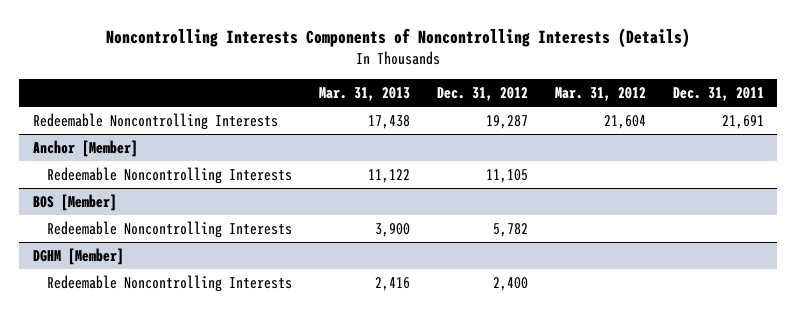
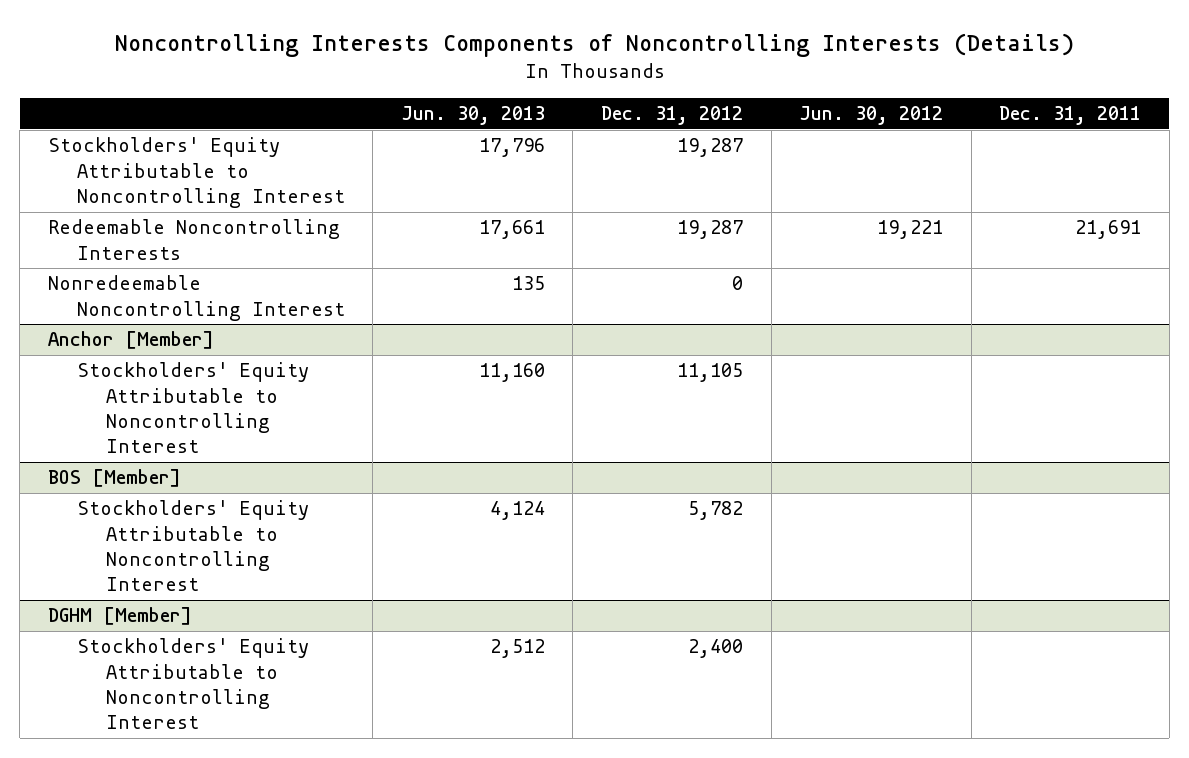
[318,87,410,102] Mar. 31, 2013 -> none
[554,87,646,102] Mar. 31, 2012 -> none
none -> [400,106,545,126] Jun. 30, 2013
none -> [799,106,944,126] Jun. 30, 2012
none -> [47,137,345,209] Stockholders' Equity Attributable to Noncontrolling Interest
none -> [47,275,345,321] Nonredeemable Noncontrolling Interest
[46,166,292,184] Redeemable Noncontrolling Interests -> [76,362,309,454] Stockholders' Equity Attributable to Noncontrolling Interest
[46,220,292,238] Redeemable Noncontrolling Interests -> [76,500,309,592] Stockholders' Equity Attributable to Noncontrolling Interest
[46,274,292,292] Redeemable Noncontrolling Interests -> none
none -> [76,638,309,730] Stockholders' Equity Attributable to Noncontrolling Interest

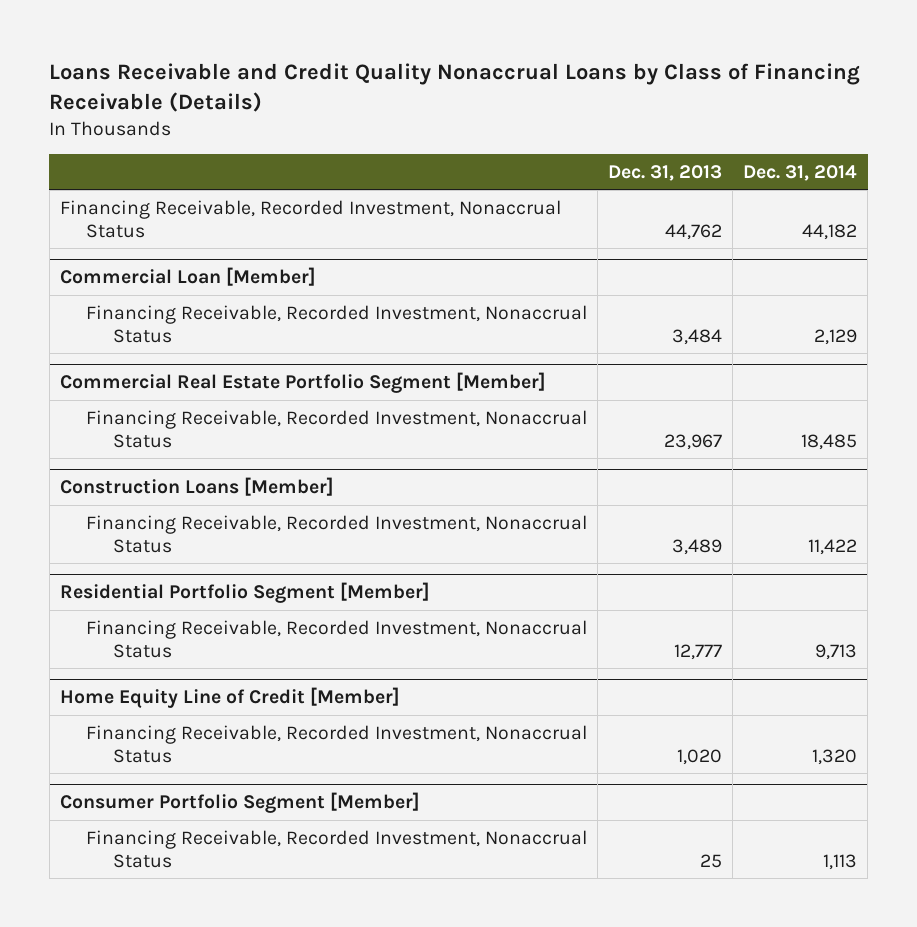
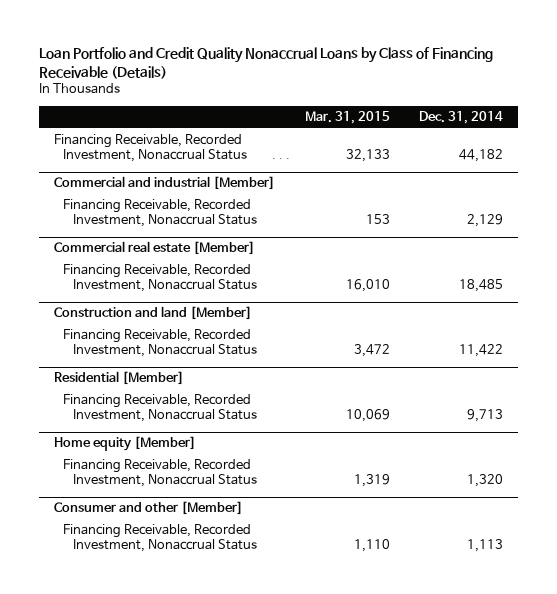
[49,62,861,112] Loans Receivable and Credit Quality Nonaccrual Loans by Class of Financing Receivable (Details) -> [38,46,493,79] Loan Portfolio and Credit Quality Nonaccrual Loans by Class of Financing Receivable (Details)
[608,164,723,181] Dec. 31, 2013 -> none
none -> [304,111,390,125] Mar. 31, 2015
[59,267,316,287] Commercial Loan [Member] -> [53,176,275,191] Commercial and industrial [Member]
[59,372,546,394] Commercial Real Estate Portfolio Segment [Member] -> [53,241,255,256] Commercial real estate [Member]
[59,477,334,497] Construction Loans [Member] -> [53,306,252,321] Construction and land [Member]
[59,582,430,604] Residential Portfolio Segment [Member] -> [53,371,184,386] Residential [Member]
[59,687,400,709] Home Equity Line of Credit [Member] -> [53,436,196,452] Home equity [Member]
[59,792,420,814] Consumer Portfolio Segment [Member] -> [53,501,243,516] Consumer and other [Member]

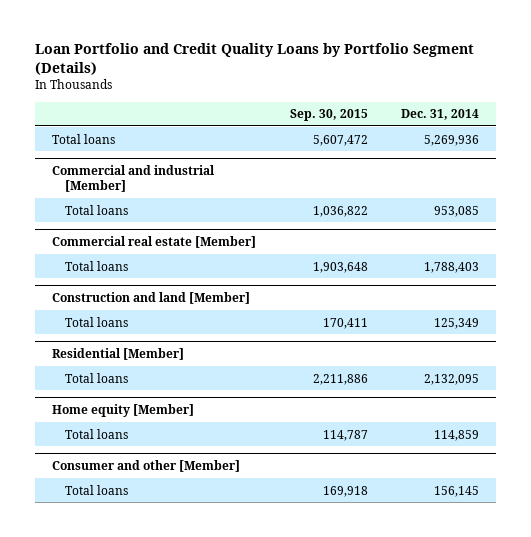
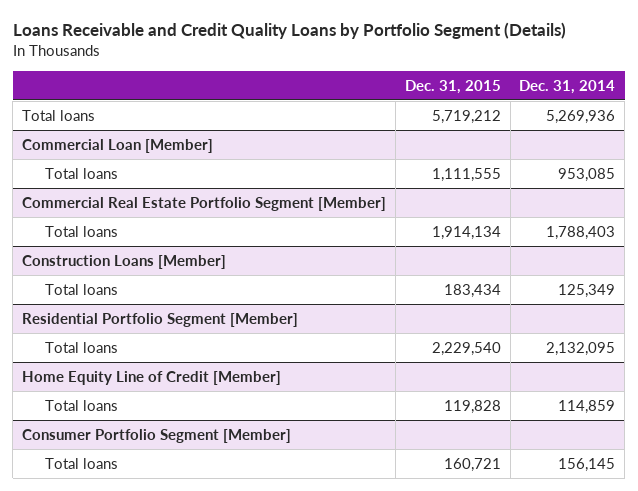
[35,43,475,76] Loan Portfolio and Credit Quality Loans by Portfolio Segment (Details) -> [12,22,566,40] Loans Receivable and Credit Quality Loans by Portfolio Segment (Details)
[289,109,368,122] Sep. 30, 2015 -> none
none -> [404,79,501,94] Dec. 31, 2015
[52,165,216,192] Commercial and industrial [Member] -> [22,138,214,153] Commercial Loan [Member]
[52,236,257,249] Commercial real estate [Member] -> [22,196,387,211] Commercial Real Estate Portfolio Segment [Member]
[52,292,251,305] Construction and land [Member] -> [22,254,227,269] Construction Loans [Member]
[52,348,185,361] Residential [Member] -> [22,312,299,327] Residential Portfolio Segment [Member]
[52,404,195,418] Home equity [Member] -> [22,370,282,385] Home Equity Line of Credit [Member]
[52,460,241,473] Consumer and other [Member] -> [22,428,292,443] Consumer Portfolio Segment [Member]

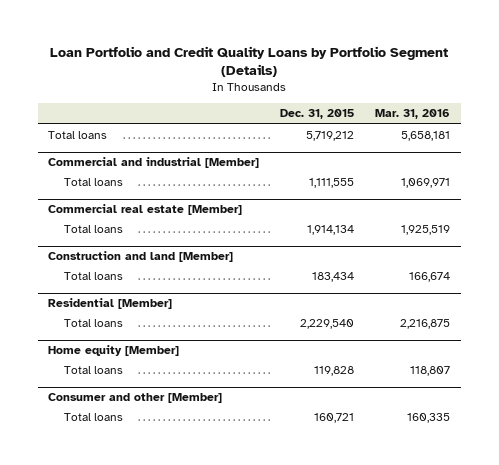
[12,22,566,40] Loans Receivable and Credit Quality Loans by Portfolio Segment (Details) -> [50,45,449,78] Loan Portfolio and Credit Quality Loans by Portfolio Segment (Details)
[519,79,616,94] Dec. 31, 2014 -> none
none -> [375,109,451,120] Mar. 31, 2016
[22,138,214,153] Commercial Loan [Member] -> [48,157,260,169] Commercial and industrial [Member]
[22,196,387,211] Commercial Real Estate Portfolio Segment [Member] -> [48,204,243,216] Commercial real estate [Member]
[22,254,227,269] Construction Loans [Member] -> [48,251,234,263] Construction and land [Member]
[22,312,299,327] Residential Portfolio Segment [Member] -> [48,298,173,310] Residential [Member]
[22,370,282,385] Home Equity Line of Credit [Member] -> [48,345,180,357] Home equity [Member]
[22,428,292,443] Consumer Portfolio Segment [Member] -> [48,393,223,404] Consumer and other [Member]

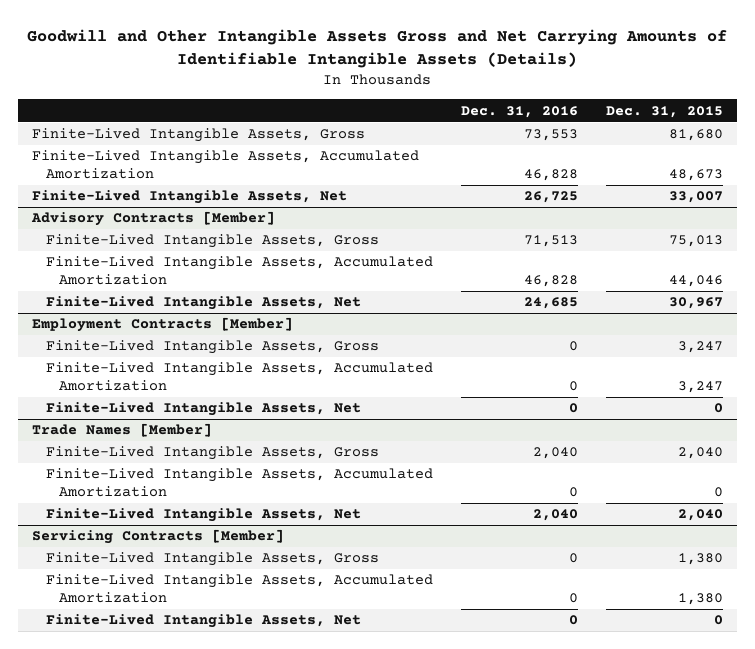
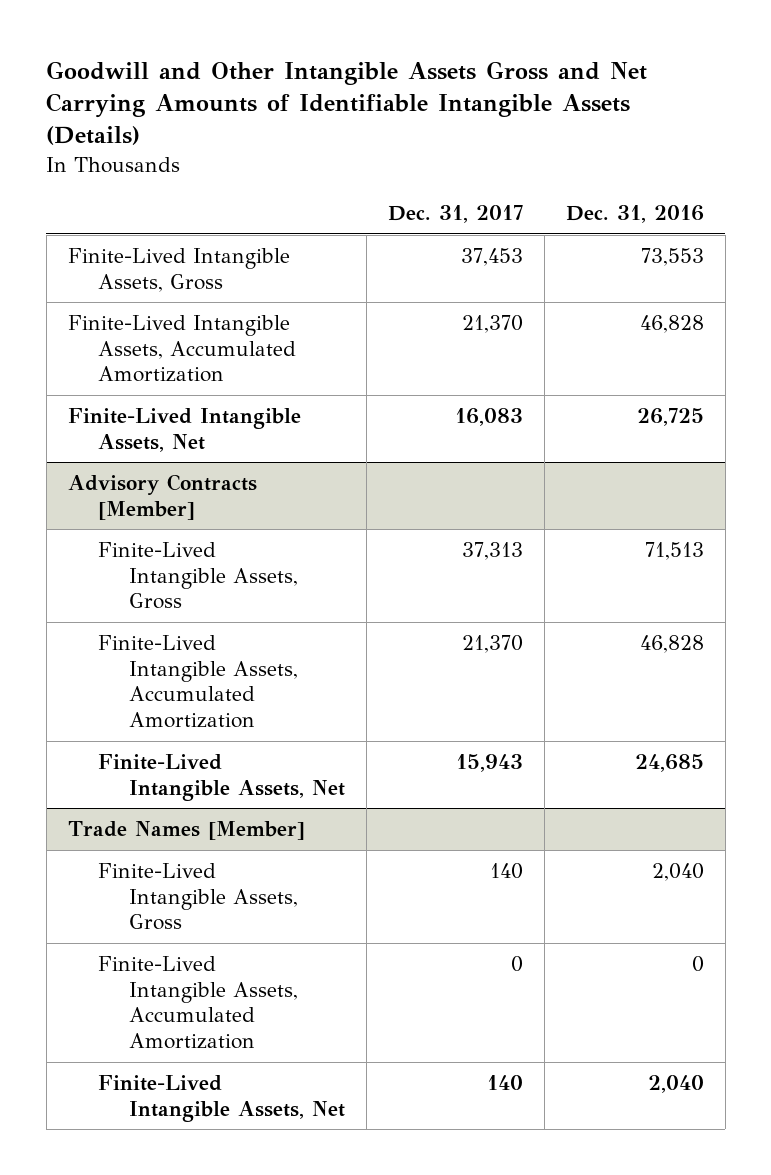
[605,105,723,118] Dec. 31, 2015 -> none
none -> [388,205,524,224] Dec. 31, 2017
[31,317,293,333] Employment Contracts [Member] -> none
[45,340,379,355] Finite-Lived Intangible Assets, Gross -> none
[45,362,433,392] Finite-Lived Intangible Assets, Accumulated Amortization -> none
[45,402,361,417] Finite-Lived Intangible Assets, Net -> none
[31,529,284,545] Servicing Contracts [Member] -> none
[45,552,379,567] Finite-Lived Intangible Assets, Gross -> none
[45,574,433,604] Finite-Lived Intangible Assets, Accumulated Amortization -> none
[45,614,361,629] Finite-Lived Intangible Assets, Net -> none

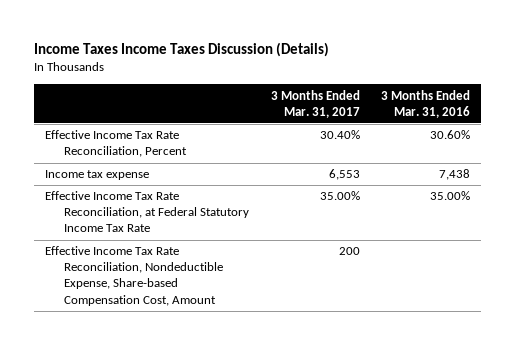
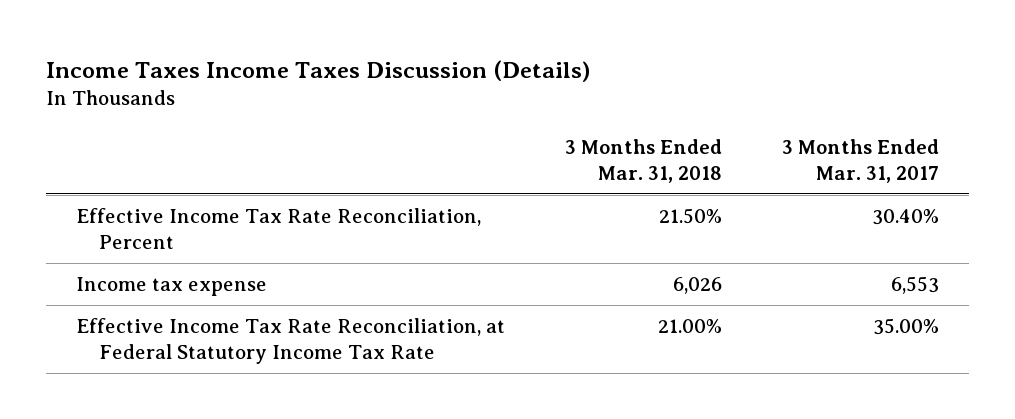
[381,89,471,118] 3 Months Ended Mar. 31, 2016 -> none
none -> [564,138,722,183] 3 Months Ended Mar. 31, 2018
[44,246,224,306] Effective Income Tax Rate Reconciliation, Nondeductible Expense, Share-based Compensation Cost, Amount -> none

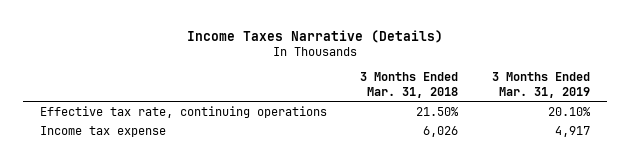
[45,59,590,82] Income Taxes Income Taxes Discussion (Details) -> [186,29,443,43] Income Taxes Narrative (Details)
[782,138,940,183] 3 Months Ended Mar. 31, 2017 -> none
none -> [492,72,591,98] 3 Months Ended Mar. 31, 2019
[75,207,481,250] Effective Income Tax Rate Reconciliation, Percent -> [39,105,327,118] Effective tax rate, continuing operations
[75,317,505,365] Effective Income Tax Rate Reconciliation, at Federal Statutory Income Tax Rate -> none

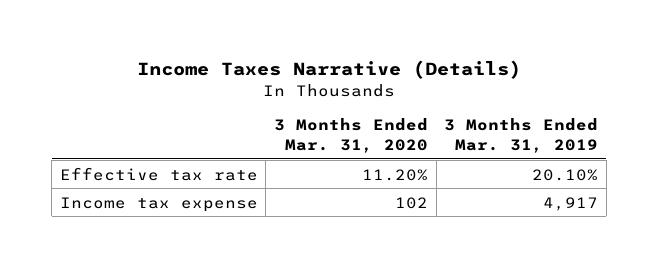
[360,72,459,98] 3 Months Ended Mar. 31, 2018 -> none
none -> [273,118,428,153] 3 Months Ended Mar. 31, 2020
[39,105,327,118] Effective tax rate, continuing operations -> [59,166,258,181] Effective tax rate

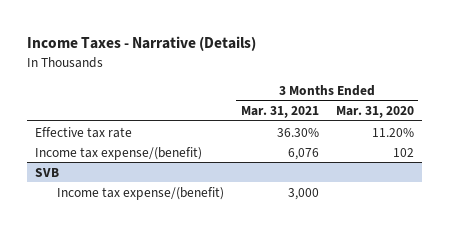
[136,60,521,80] Income Taxes Narrative (Details) -> [26,36,256,52] Income Taxes - Narrative (Details)
[444,118,599,153] 3 Months Ended Mar. 31, 2019 -> none
none -> [240,106,319,119] Mar. 31, 2021
[59,196,258,212] Income tax expense -> [35,146,203,160] Income tax expense/(benefit)
none -> [35,167,60,177] SVB
none -> [56,186,224,200] Income tax expense/(benefit)

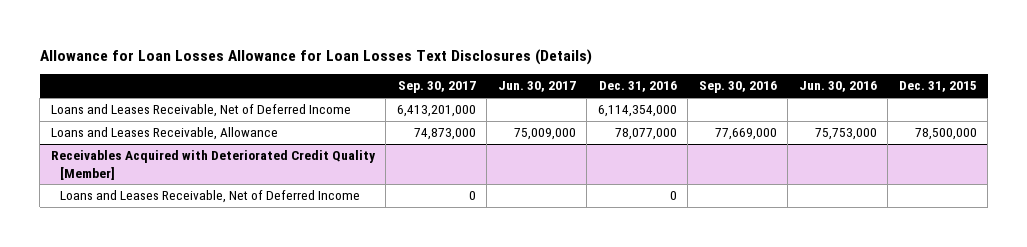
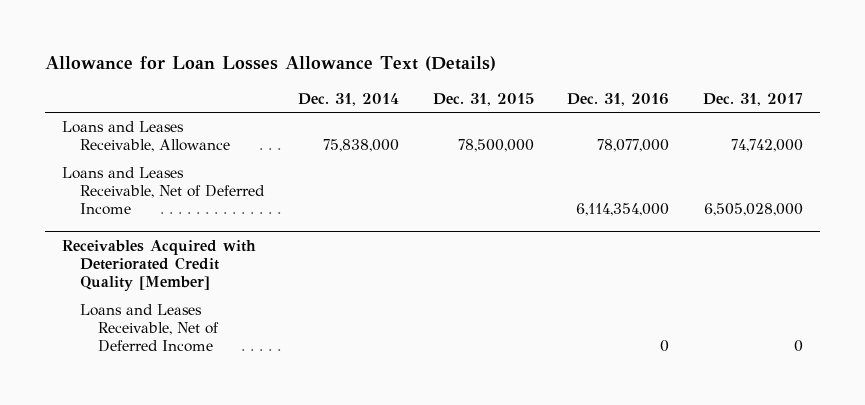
[39,48,592,65] Allowance for Loan Losses Allowance for Loan Losses Text Disclosures (Details) -> [45,56,497,72] Allowance for Loan Losses Allowance Text (Details)
[397,81,476,94] Sep. 30, 2017 -> none
[497,81,576,93] Jun. 30, 2017 -> none
[698,81,777,94] Sep. 30, 2016 -> none
[798,81,877,93] Jun. 30, 2016 -> none
none -> [297,92,399,106] Dec. 31, 2014
none -> [703,92,804,106] Dec. 31, 2017
[50,104,351,118] Loans and Leases Receivable, Net of Deferred Income -> [62,167,265,216] Loans and Leases Receivable, Net of Deferred Income

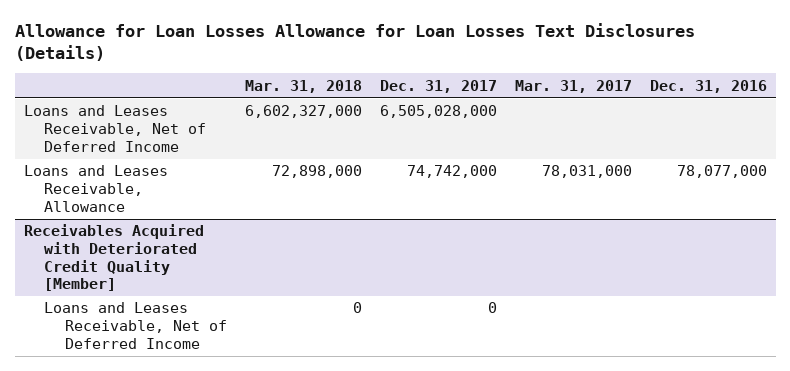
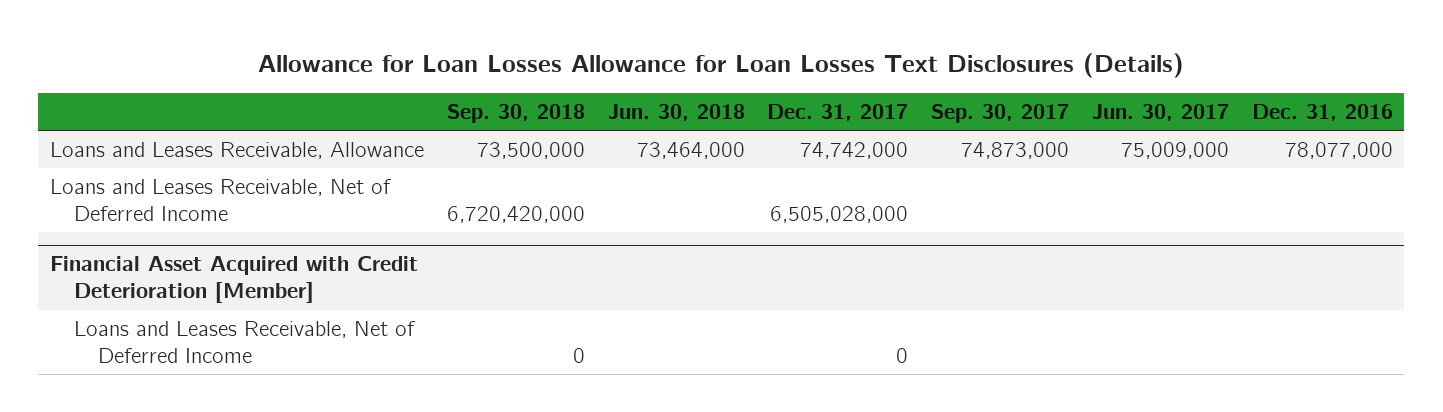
[244,79,362,93] Mar. 31, 2018 -> none
[514,79,632,93] Mar. 31, 2017 -> none
none -> [446,103,585,123] Sep. 30, 2018
none -> [607,103,745,121] Jun. 30, 2018
none -> [931,103,1070,123] Sep. 30, 2017
none -> [1092,103,1230,121] Jun. 30, 2017
[23,224,204,292] Receivables Acquired with Deteriorated Credit Quality [Member] -> none
[23,105,207,152] Loans and Leases Receivable, Net of Deferred Income -> [49,179,391,221] Loans and Leases Receivable, Net of Deferred Income
none -> [49,256,418,304] Financial Asset Acquired with Credit Deterioration [Member]

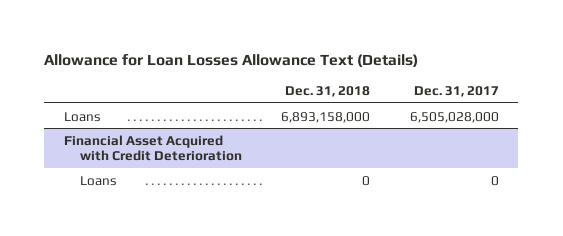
[258,52,1185,78] Allowance for Loan Losses Allowance for Loan Losses Text Disclosures (Details) -> [44,53,419,67] Allowance for Loan Losses Allowance Text (Details)
[446,103,585,123] Sep. 30, 2018 -> none
[607,103,745,121] Jun. 30, 2018 -> none
[931,103,1070,123] Sep. 30, 2017 -> none
[1092,103,1230,121] Jun. 30, 2017 -> none
[1252,103,1394,121] Dec. 31, 2016 -> none
none -> [285,85,371,97] Dec. 31, 2018
[49,142,424,160] Loans and Leases Receivable, Allowance -> none
[49,179,391,221] Loans and Leases Receivable, Net of Deferred Income -> [63,111,101,122] Loans
[49,256,418,304] Financial Asset Acquired with Credit Deterioration [Member] -> [63,134,242,162] Financial Asset Acquired with Credit Deterioration
[74,321,416,363] Loans and Leases Receivable, Net of Deferred Income -> [79,175,117,186] Loans

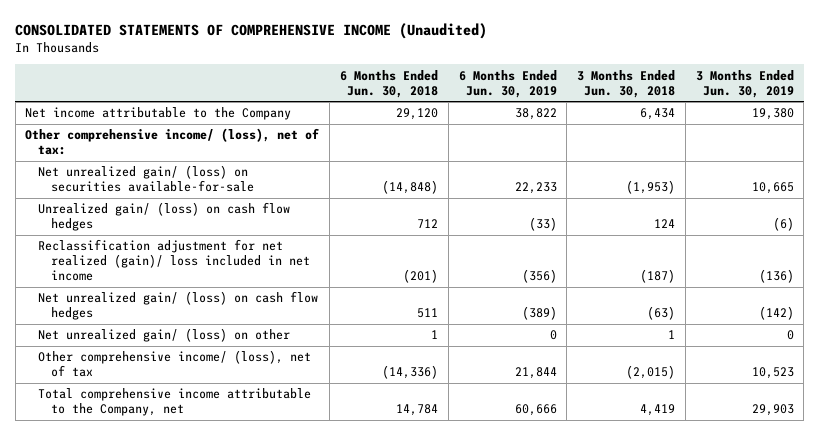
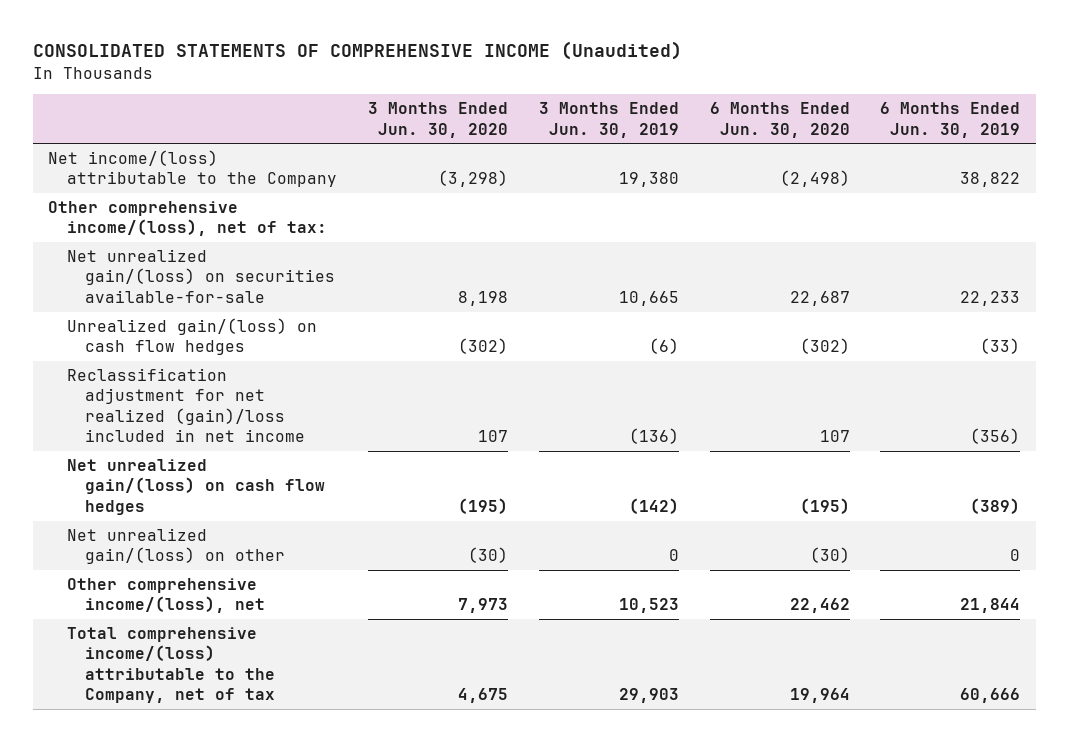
[339,69,438,98] 6 Months Ended Jun. 30, 2018 -> none
[577,69,676,98] 3 Months Ended Jun. 30, 2018 -> none
none -> [367,102,508,138] 3 Months Ended Jun. 30, 2020
none -> [709,102,850,138] 6 Months Ended Jun. 30, 2020
[25,107,292,121] Net income attributable to the Company -> [48,150,337,188] Net income/(loss) attributable to the Company
[25,128,320,156] Other comprehensive income/ (loss), net of tax: -> [48,201,327,237] Other comprehensive income/(loss), net of tax:
[38,165,254,193] Net unrealized gain/ (loss) on securities available-for-sale -> [66,249,336,303] Net unrealized gain/(loss) on securities available-for-sale
[38,202,291,232] Unrealized gain/ (loss) on cash flow hedges -> [66,318,317,356] Unrealized gain/(loss) on cash flow hedges
[38,239,310,282] Reclassification adjustment for net realized (gain)/ loss included in net income -> [66,368,306,443] Reclassification adjustment for net realized (gain)/loss included in net income
[38,291,319,321] Net unrealized gain/ (loss) on cash flow hedges -> [66,459,326,515] Net unrealized gain/(loss) on cash flow hedges
[38,328,291,343] Net unrealized gain/ (loss) on other -> [66,528,286,565] Net unrealized gain/(loss) on other
[38,350,312,378] Other comprehensive income/ (loss), net of tax -> [66,578,266,614] Other comprehensive income/(loss), net
[38,388,312,417] Total comprehensive income attributable to the Company, net -> [66,627,276,704] Total comprehensive income/(loss) attributable to the Company, net of tax

